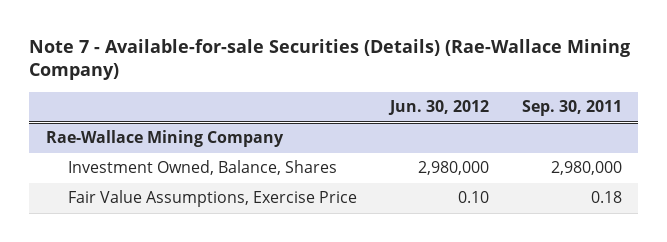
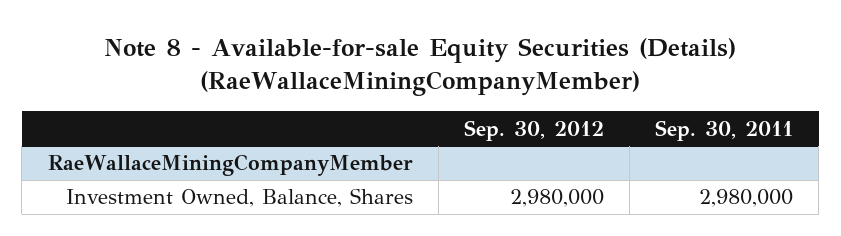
[29,38,631,81] Note 7 - Available-for-sale Securities (Details) (Rae-Wallace Mining Company) -> [104,37,737,97] Note 8 - Available-for-sale Equity Securities (Details) (RaeWallaceMiningCompanyMember)
[387,100,489,116] Jun. 30, 2012 -> none
none -> [464,119,605,141] Sep. 30, 2012
[45,130,284,148] Rae-Wallace Mining Company -> none
none -> [47,154,413,177] RaeWallaceMiningCompanyMember
[68,190,358,208] Fair Value Assumptions, Exercise Price -> none

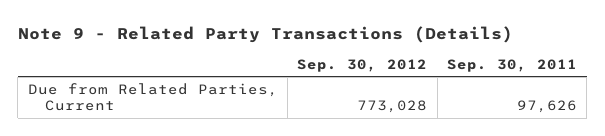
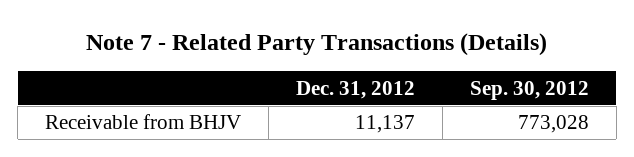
[17,25,513,43] Note 9 - Related Party Transactions (Details) -> [86,33,548,57] Note 7 - Related Party Transactions (Details)
[446,58,577,72] Sep. 30, 2011 -> none
none -> [296,80,416,99] Dec. 31, 2012
[27,82,278,112] Due from Related Parties, Current -> [45,114,242,130] Receivable from BHJV

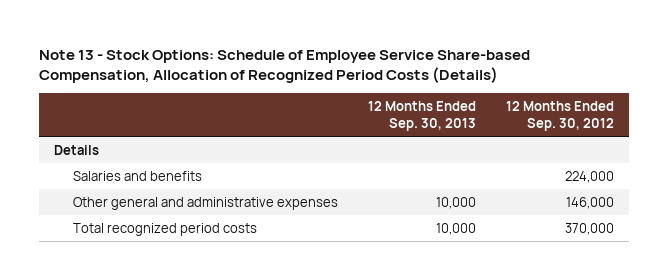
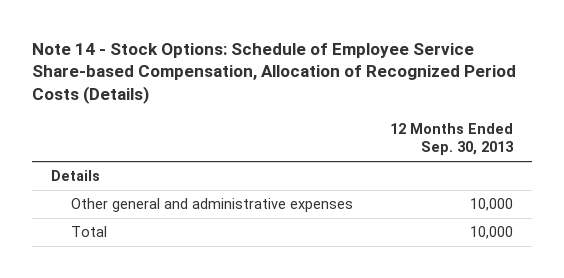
[39,49,531,84] Note 13 - Stock Options: Schedule of Employee Service Share-based Compensation, Allocation of Recognized Period Costs (Details) -> [31,42,516,104] Note 14 - Stock Options: Schedule of Employee Service Share-based Compensation, Allocation of Recognized Period Costs (Details)
[505,100,614,131] 12 Months Ended Sep. 30, 2012 -> none
[72,170,202,181] Salaries and benefits -> none
[72,222,257,236] Total recognized period costs -> [70,226,107,238] Total

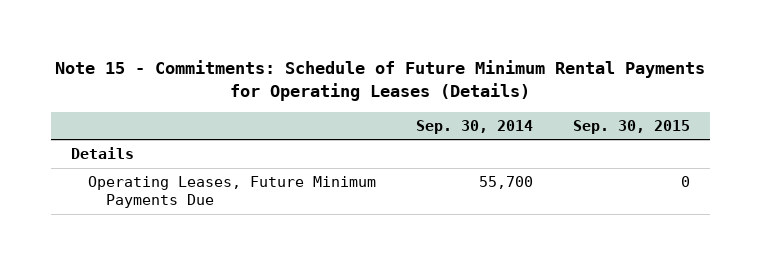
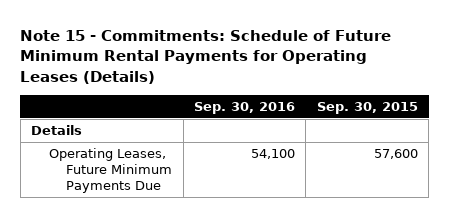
[416,119,534,134] Sep. 30, 2014 -> none
none -> [194,102,296,115] Sep. 30, 2016
[681,176,691,188] 0 -> [373,149,418,160] 57,600

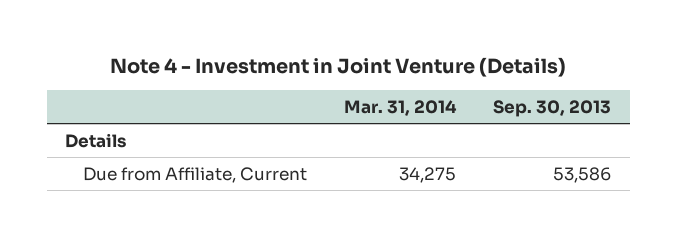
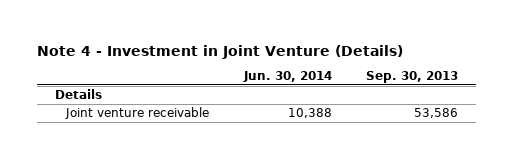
[343,99,457,116] Mar. 31, 2014 -> none
none -> [242,71,332,83] Jun. 30, 2014
[82,166,307,183] Due from Affiliate, Current -> [64,107,209,120] Joint venture receivable

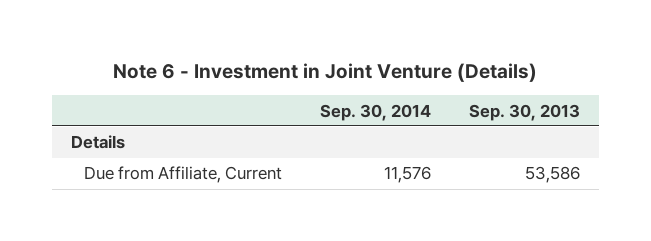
[37,44,404,59] Note 4 - Investment in Joint Venture (Details) -> [113,63,538,83] Note 6 - Investment in Joint Venture (Details)
[242,71,332,83] Jun. 30, 2014 -> none
none -> [319,103,431,121] Sep. 30, 2014
[64,107,209,120] Joint venture receivable -> [83,166,282,184] Due from Affiliate, Current

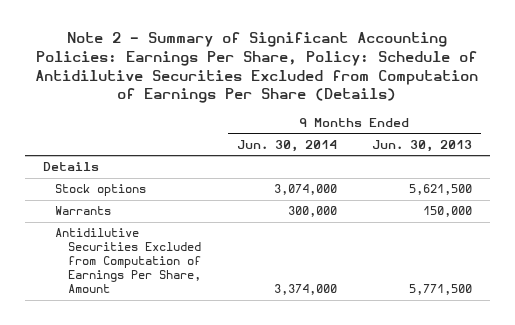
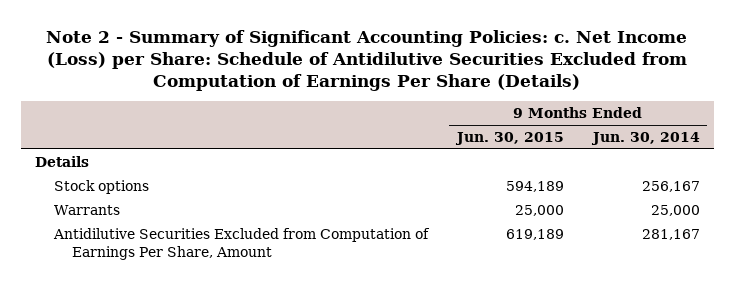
[35,32,479,104] Note 2 - Summary of Significant Accounting Policies: Earnings Per Share, Policy: Schedule of Antidilutive Securities Excluded from Computation of Earnings Per Share (Details) -> [46,29,688,91] Note 2 - Summary of Significant Accounting Policies: c. Net Income (Loss) per Share: Schedule of Antidilutive Securities Excluded from Computation of Earnings Per Share (Details)
[372,139,473,152] Jun. 30, 2013 -> none
none -> [454,132,564,146] Jun. 30, 2015
[273,184,337,196] 3,074,000 -> [641,181,700,193] 256,167
[287,206,337,218] 300,000 -> [650,205,700,217] 25,000
[273,284,337,296] 3,374,000 -> [641,229,700,241] 281,167

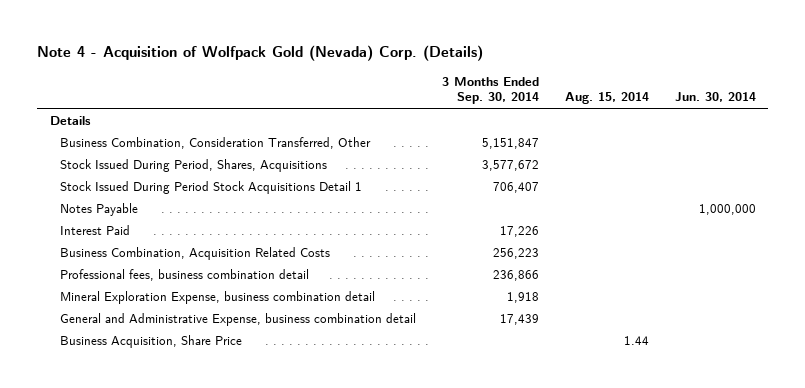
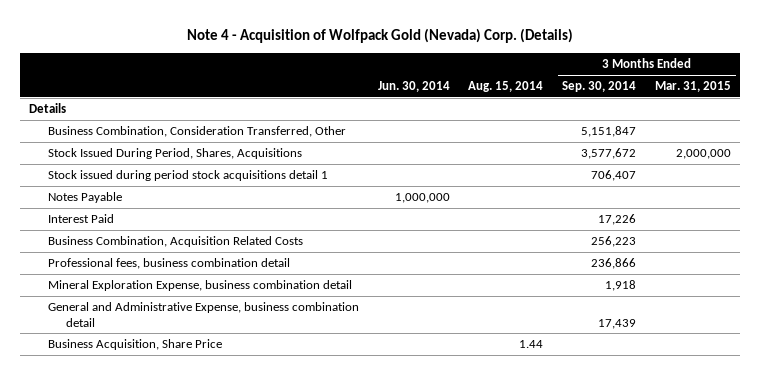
none -> [655,81,732,93] Mar. 31, 2015
[60,180,363,194] Stock Issued During Period Stock Acquisitions Detail 1 -> [47,170,328,182] Stock issued during period stock acquisitions detail 1

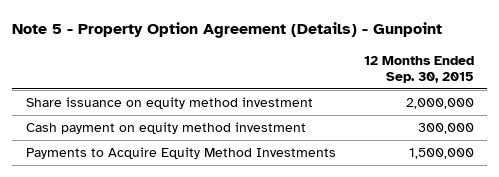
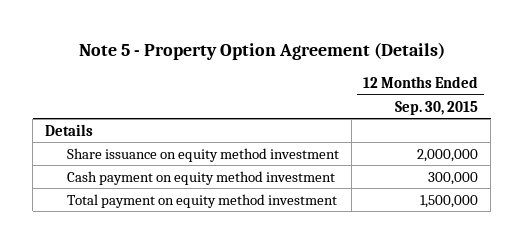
[12,21,443,38] Note 5 - Property Option Agreement (Details) - Gunpoint -> [78,42,445,61] Note 5 - Property Option Agreement (Details)
none -> [44,123,93,136] Details
[25,147,336,160] Payments to Acquire Equity Method Investments -> [67,193,338,208] Total payment on equity method investment

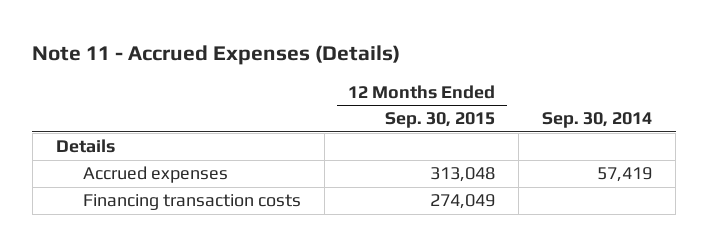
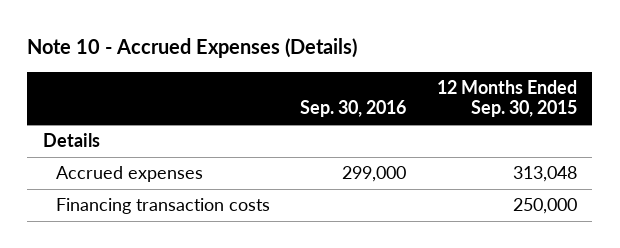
[32,45,401,66] Note 11 - Accrued Expenses (Details) -> [27,38,358,59] Note 10 - Accrued Expenses (Details)
[542,112,653,129] Sep. 30, 2014 -> none
none -> [300,100,407,118] Sep. 30, 2016
[430,194,496,210] 274,049 -> [513,198,578,215] 250,000

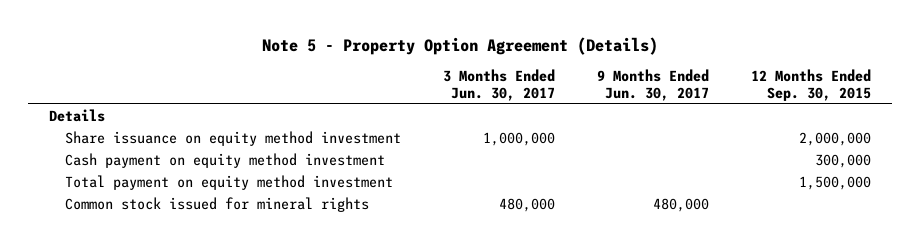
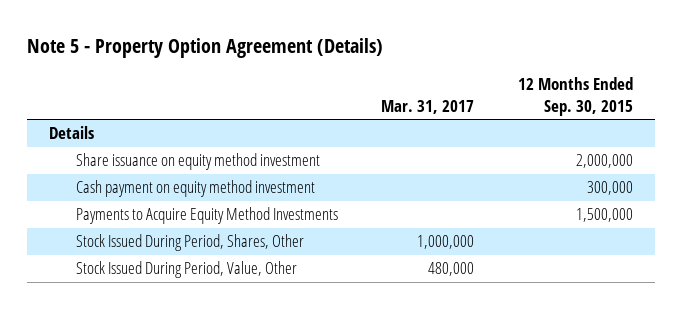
[442,68,555,101] 3 Months Ended Jun. 30, 2017 -> none
[596,68,709,101] 9 Months Ended Jun. 30, 2017 -> none
none -> [381,99,475,114] Mar. 31, 2017
[64,174,393,190] Total payment on equity method investment -> [75,207,338,225] Payments to Acquire Equity Method Investments
none -> [75,234,304,252] Stock Issued During Period, Shares, Other
[64,196,369,212] Common stock issued for mineral rights -> [75,261,297,279] Stock Issued During Period, Value, Other

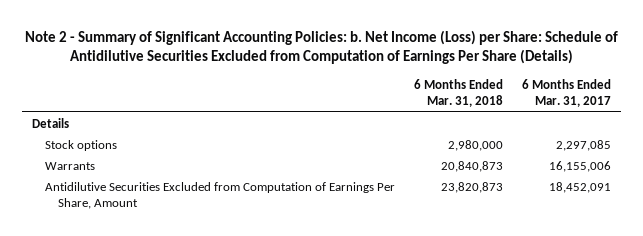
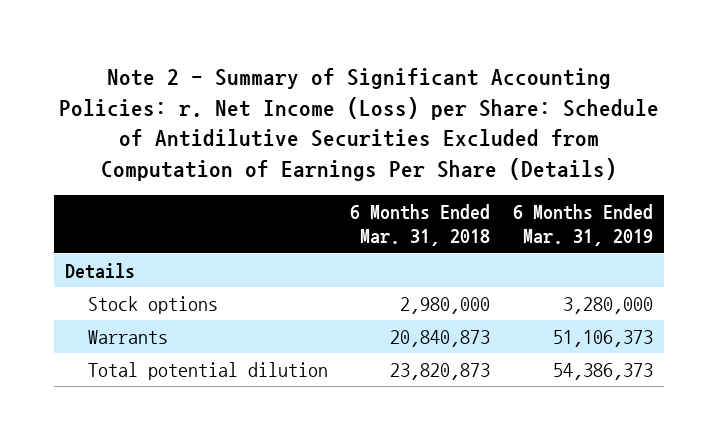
[24,29,618,65] Note 2 - Summary of Significant Accounting Policies: b. Net Income (Loss) per Share: Schedule of Antidilutive Securities Excluded from Computation of Earnings Per Share (Details) -> [58,68,659,181] Note 2 - Summary of Significant Accounting Policies: r. Net Income (Loss) per Share: Schedule of Antidilutive Securities Excluded from Computation of Earnings Per Share (Details)
[522,78,612,108] 6 Months Ended Mar. 31, 2017 -> none
none -> [512,204,653,247] 6 Months Ended Mar. 31, 2019
[44,181,395,210] Antidilutive Securities Excluded from Computation of Earnings Per Share, Amount -> [87,361,328,380] Total potential dilution

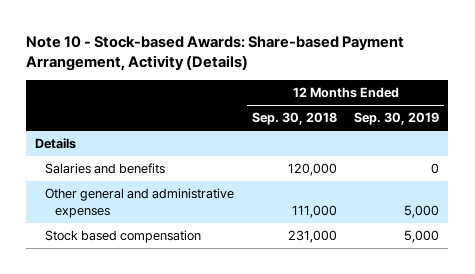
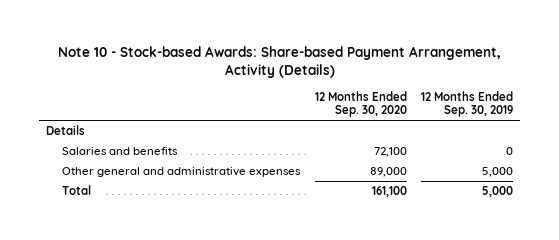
[251,112,337,126] Sep. 30, 2018 -> none
none -> [314,90,407,118] 12 Months Ended Sep. 30, 2020
[45,230,202,244] Stock based compensation -> none
none -> [62,185,92,196] Total

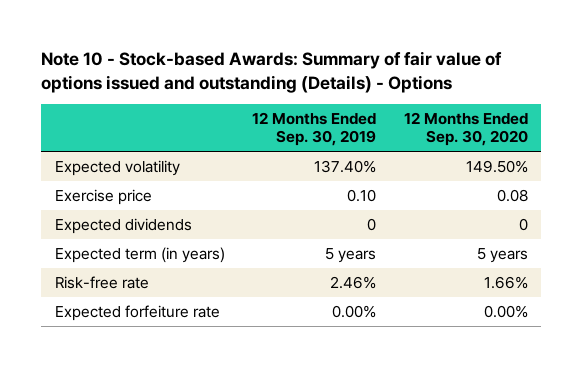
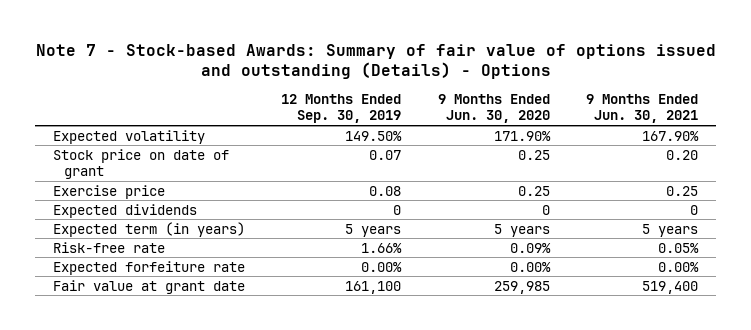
[41,50,503,93] Note 10 - Stock-based Awards: Summary of fair value of options issued and outstanding (Details) - Options -> [35,43,716,80] Note 7 - Stock-based Awards: Summary of fair value of options issued and outstanding (Details) - Options
[403,111,528,146] 12 Months Ended Sep. 30, 2020 -> none
none -> [437,94,550,124] 9 Months Ended Jun. 30, 2020
none -> [586,94,699,124] 9 Months Ended Jun. 30, 2021
[314,160,377,174] 137.40% -> [345,130,403,141] 149.50%
none -> [53,148,230,179] Stock price on date of grant
[347,189,377,203] 0.10 -> [369,185,402,196] 0.08
[330,276,377,290] 2.46% -> [361,242,403,253] 1.66%
none -> [53,279,246,294] Fair value at grant date

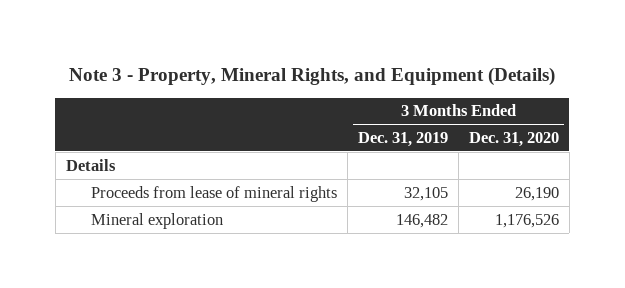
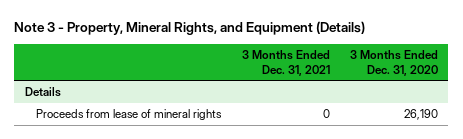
[358,131,449,147] Dec. 31, 2019 -> none
none -> [241,49,330,76] 3 Months Ended Dec. 31, 2021
[91,212,224,229] Mineral exploration -> none

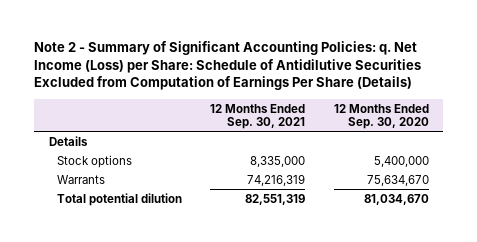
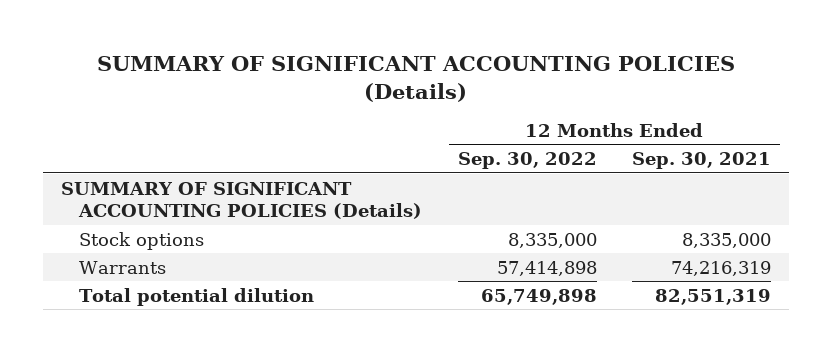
[34,41,422,91] Note 2 - Summary of Significant Accounting Policies: q. Net Income (Loss) per Share: Schedule of Antidilutive Securities Excluded from Computation of Earnings Per Share (Details) -> [97,56,736,102] SUMMARY OF SIGNIFICANT ACCOUNTING POLICIES (Details)
[333,103,429,129] 12 Months Ended Sep. 30, 2020 -> none
none -> [457,152,597,170] Sep. 30, 2022
[48,135,88,146] Details -> [61,181,423,220] SUMMARY OF SIGNIFICANT ACCOUNTING POLICIES (Details)

